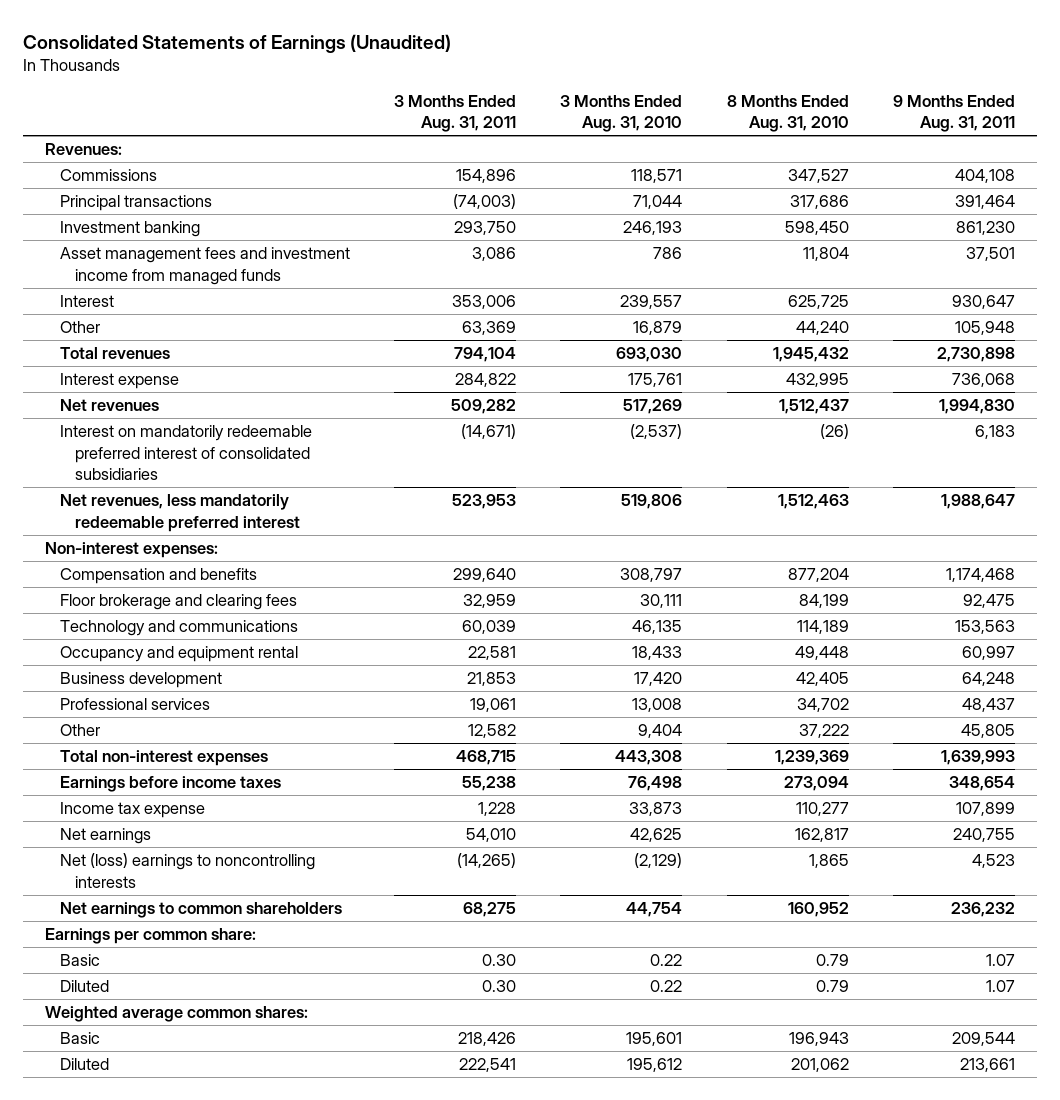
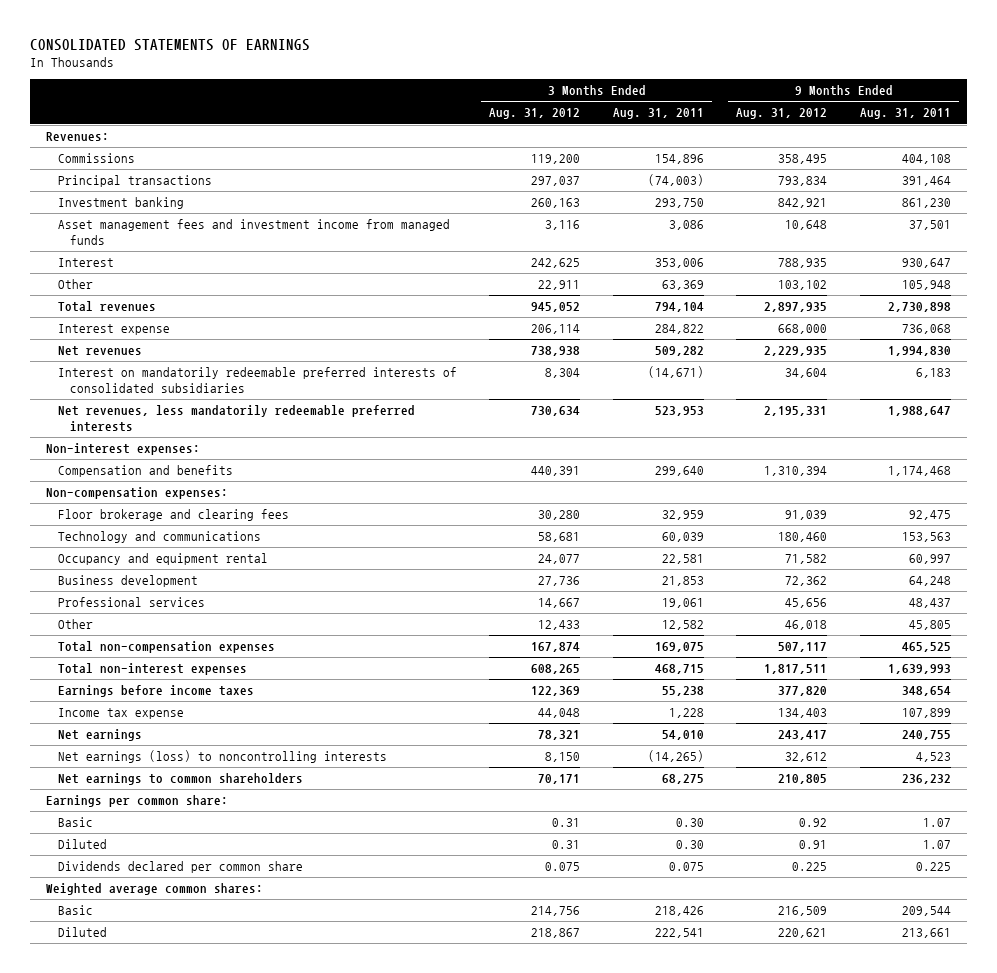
[22,33,451,53] Consolidated Statements of Earnings (Unaudited) -> [29,39,310,52] CONSOLIDATED STATEMENTS OF EARNINGS
[560,94,683,133] 3 Months Ended Aug. 31, 2010 -> none
[726,94,849,133] 8 Months Ended Aug. 31, 2010 -> none
none -> [489,108,581,120] Aug. 31, 2012
none -> [736,108,828,120] Aug. 31, 2012
[59,425,312,481] Interest on mandatorily redeemable preferred interest of consolidated subsidiaries -> [57,367,457,394] Interest on mandatorily redeemable preferred interests of consolidated subsidiaries
[59,494,300,532] Net revenues, less mandatorily redeemable preferred interest -> [57,405,415,433] Net revenues, less mandatorily redeemable preferred interests
none -> [45,487,228,500] Non-compensation expenses:
none -> [57,641,275,654] Total non-compensation expenses
[59,853,315,888] Net (loss) earnings to noncontrolling interests -> [57,750,387,764] Net earnings (loss) to noncontrolling interests
none -> [57,861,303,874] Dividends declared per common share

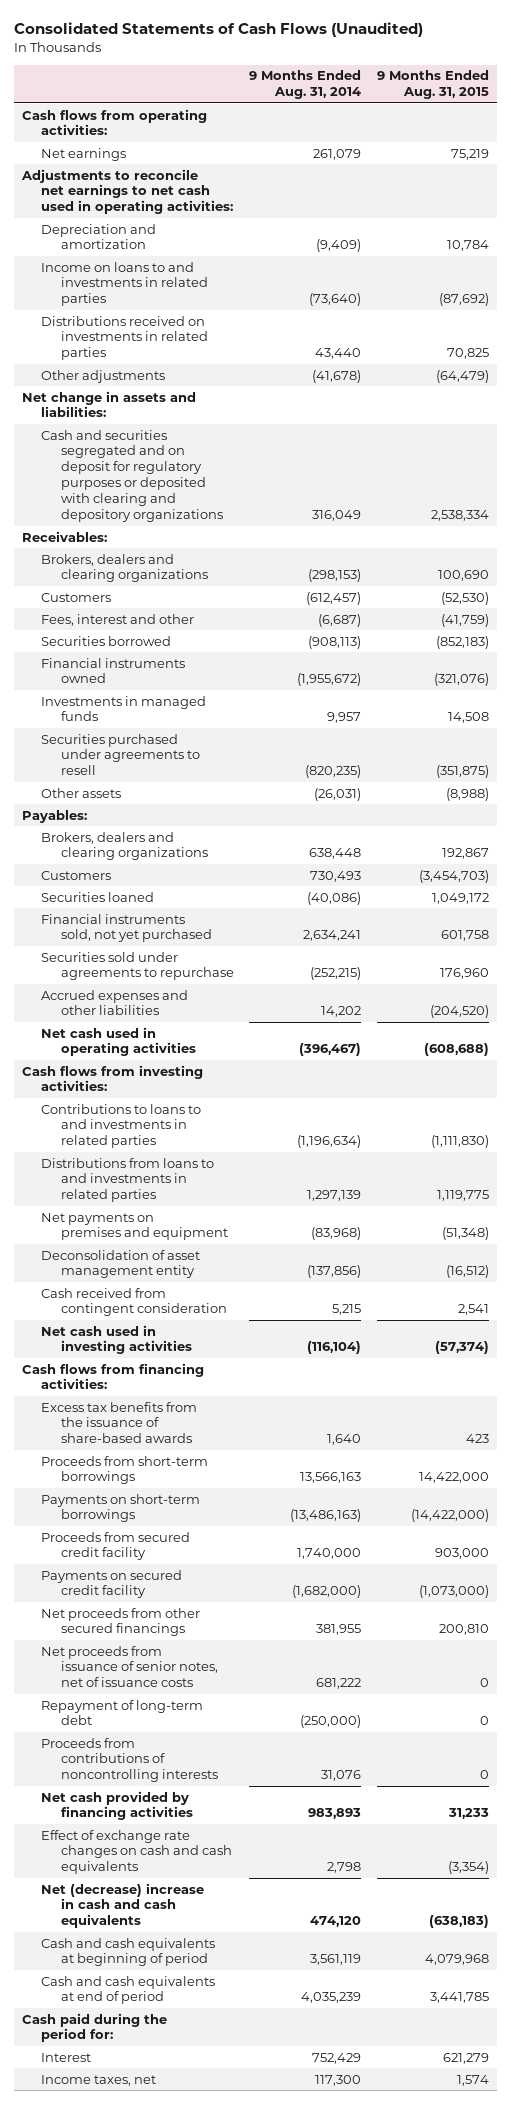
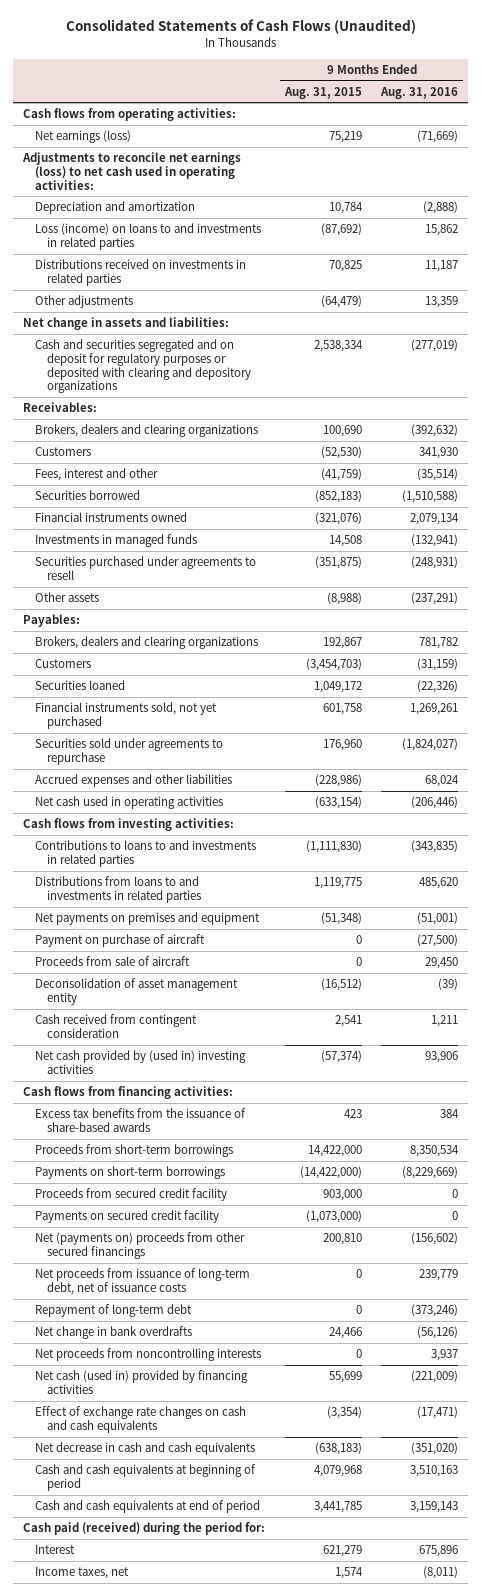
[249,70,362,100] 9 Months Ended Aug. 31, 2014 -> none
none -> [380,86,459,99] Aug. 31, 2016
[41,147,127,161] Net earnings -> [35,130,132,144] Net earnings (loss)
[20,168,234,215] Adjustments to reconcile net earnings to net cash used in operating activities: -> [22,152,242,190] Adjustments to reconcile net earnings (loss) to net cash used in operating activities:
[41,261,208,307] Income on loans to and investments in related parties -> [35,223,262,250] Loss (income) on loans to and investments in related parties
[430,1005,490,1019] (204,520) -> [314,774,362,788] (228,986)
[424,1043,490,1057] (608,688) -> [314,796,362,810] (633,154)
none -> [35,934,206,948] Payment on purchase of aircraft
none -> [35,956,191,967] Proceeds from sale of aircraft
[41,1324,192,1355] Net cash used in investing activities -> [35,1050,247,1074] Net cash provided by (used in) investing activities
[41,1607,201,1637] Net proceeds from other secured financings -> [35,1232,246,1259] Net (payments on) proceeds from other secured financings
[41,1645,218,1688] Net proceeds from issuance of senior notes, net of issuance costs -> [35,1268,251,1295] Net proceeds from issuance of long-term debt, net of issuance costs
none -> [35,1326,193,1340] Net change in bank overdrafts
[41,1737,218,1783] Proceeds from contributions of noncontrolling interests -> [35,1348,262,1362] Net proceeds from noncontrolling interests
[41,1790,193,1821] Net cash provided by financing activities -> [35,1370,249,1394] Net cash (used in) provided by financing activities
[448,1808,490,1820] 31,233 -> [328,1371,362,1384] 55,699
[41,1882,205,1929] Net (decrease) increase in cash and cash equivalents -> [35,1442,256,1456] Net decrease in cash and cash equivalents
[21,2012,167,2043] Cash paid during the period for: -> [23,1522,266,1536] Cash paid (received) during the period for:

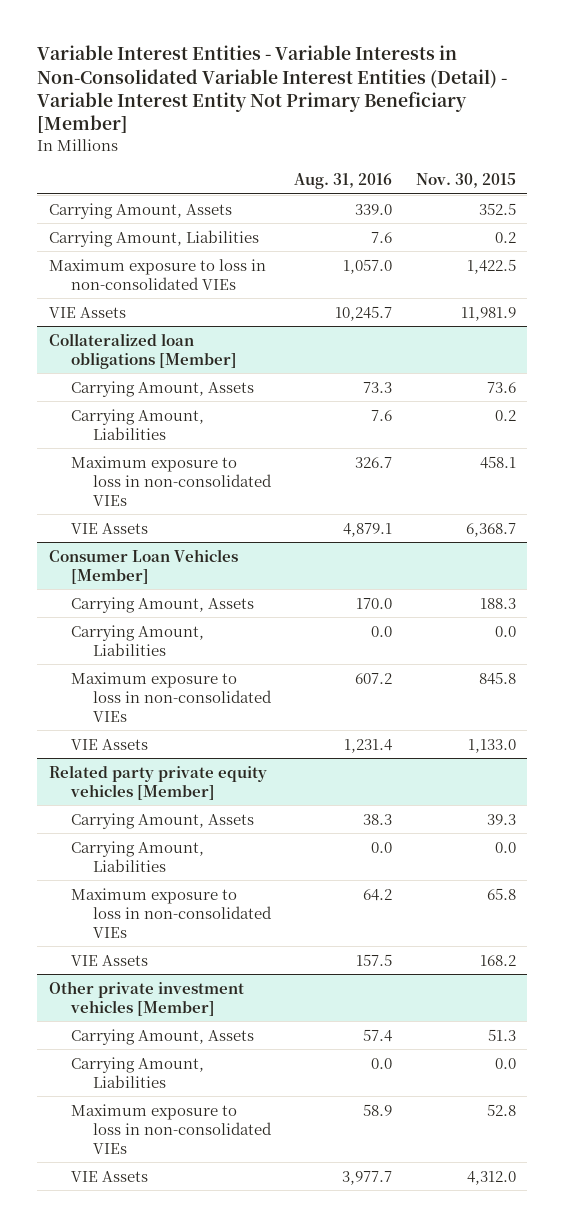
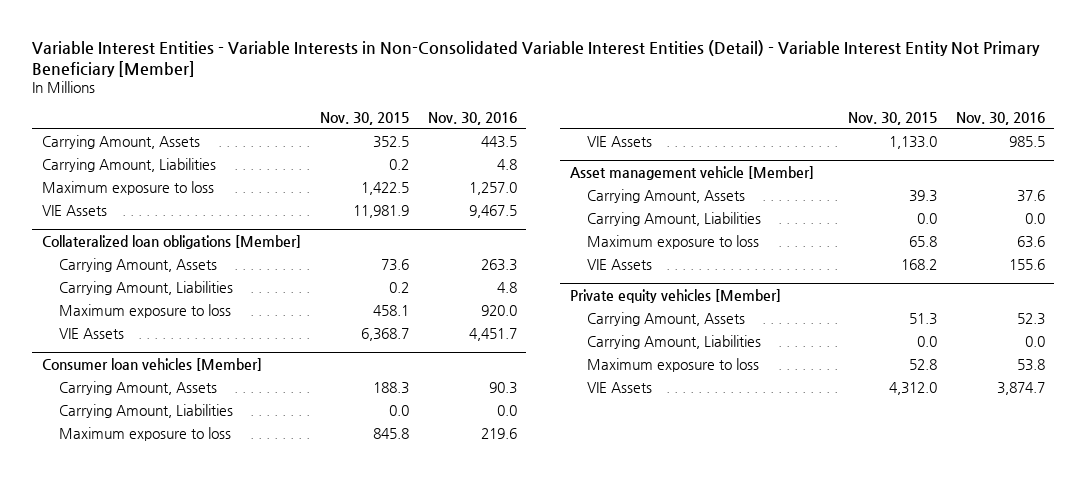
[294,173,393,190] Aug. 31, 2016 -> none
none -> [427,111,517,125] Nov. 30, 2016
[48,258,266,290] Maximum exposure to loss in non-consolidated VIEs -> [41,181,214,196] Maximum exposure to loss
[70,455,272,506] Maximum exposure to loss in non-consolidated VIEs -> [58,304,231,319] Maximum exposure to loss
[48,548,238,584] Consumer Loan Vehicles [Member] -> [41,358,262,372] Consumer loan vehicles [Member]
[70,671,272,722] Maximum exposure to loss in non-consolidated VIEs -> [58,427,231,442] Maximum exposure to loss
[48,764,267,800] Related party private equity vehicles [Member] -> [569,166,814,181] Asset management vehicle [Member]
[70,887,272,938] Maximum exposure to loss in non-consolidated VIEs -> [586,235,759,250] Maximum exposure to loss
[48,980,244,1016] Other private investment vehicles [Member] -> [569,289,781,304] Private equity vehicles [Member]
[70,1103,272,1154] Maximum exposure to loss in non-consolidated VIEs -> [586,358,759,373] Maximum exposure to loss

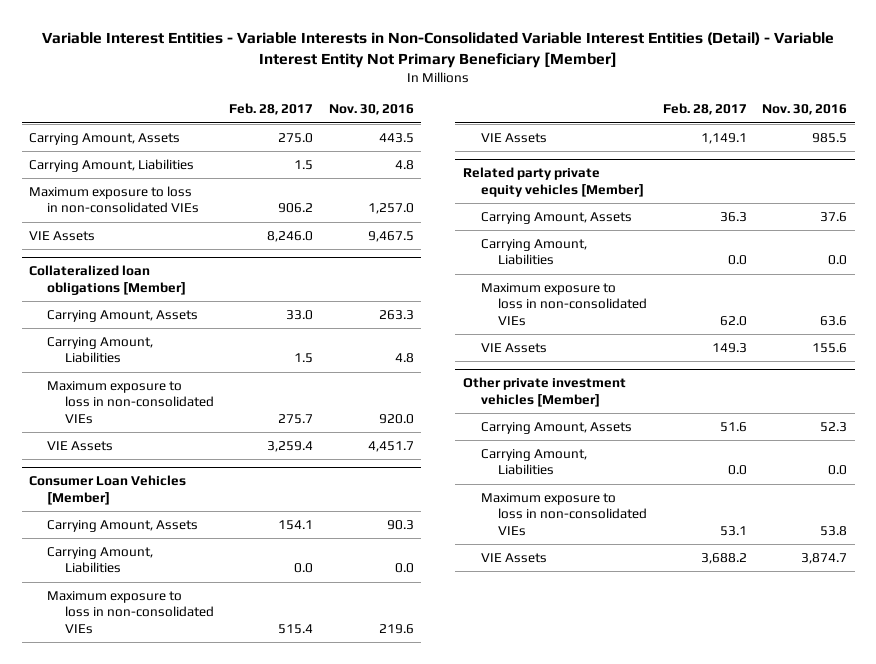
[319,111,409,125] Nov. 30, 2015 -> none
none -> [229,103,314,116] Feb. 28, 2017
[41,181,214,196] Maximum exposure to loss -> [29,185,200,214] Maximum exposure to loss in non-consolidated VIEs
[58,304,231,319] Maximum exposure to loss -> [47,380,214,424] Maximum exposure to loss in non-consolidated VIEs
[41,358,262,372] Consumer loan vehicles [Member] -> [29,475,187,505] Consumer Loan Vehicles [Member]
[58,427,231,442] Maximum exposure to loss -> [47,590,214,634] Maximum exposure to loss in non-consolidated VIEs
[569,166,814,181] Asset management vehicle [Member] -> [462,167,644,197] Related party private equity vehicles [Member]
[586,235,759,250] Maximum exposure to loss -> [480,282,648,326] Maximum exposure to loss in non-consolidated VIEs
[569,289,781,304] Private equity vehicles [Member] -> [462,377,626,407] Other private investment vehicles [Member]
[586,358,759,373] Maximum exposure to loss -> [480,492,648,536] Maximum exposure to loss in non-consolidated VIEs

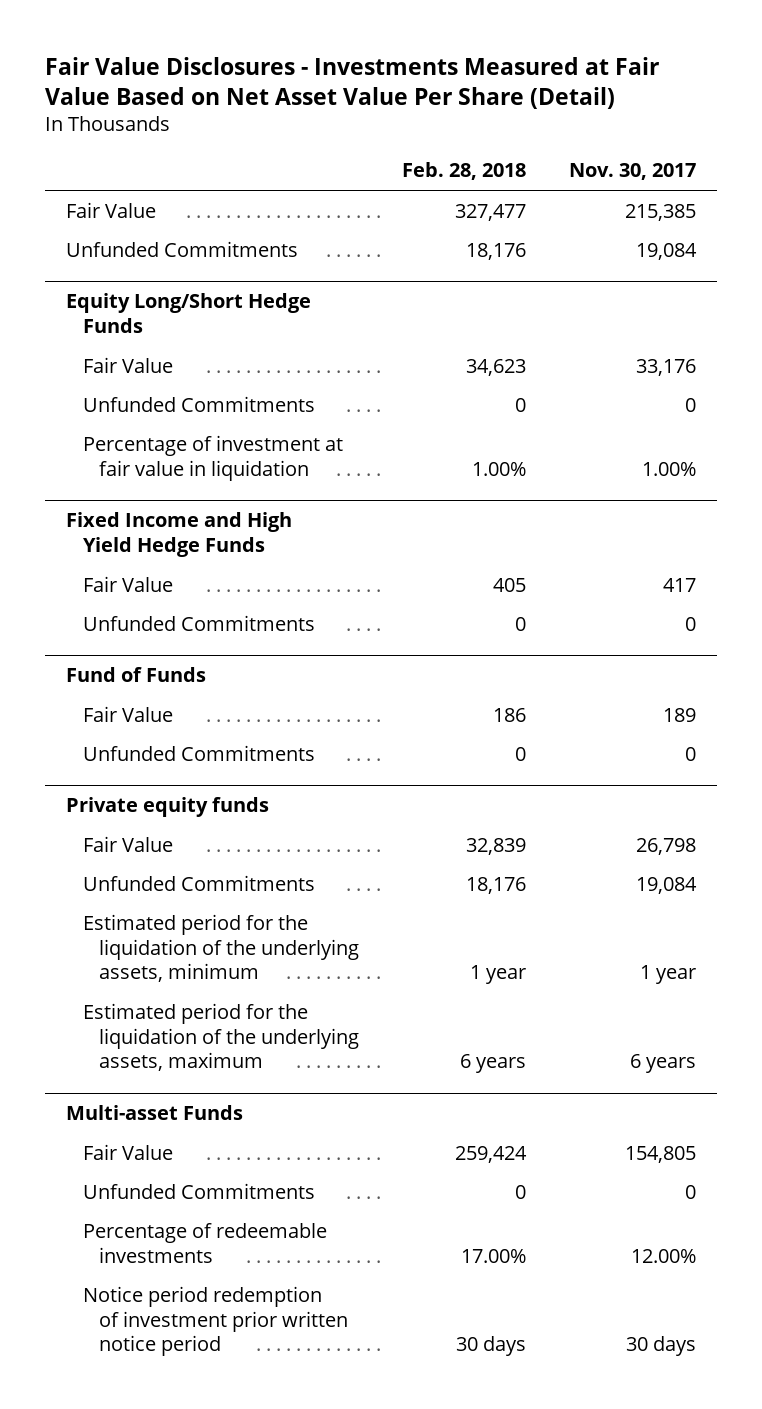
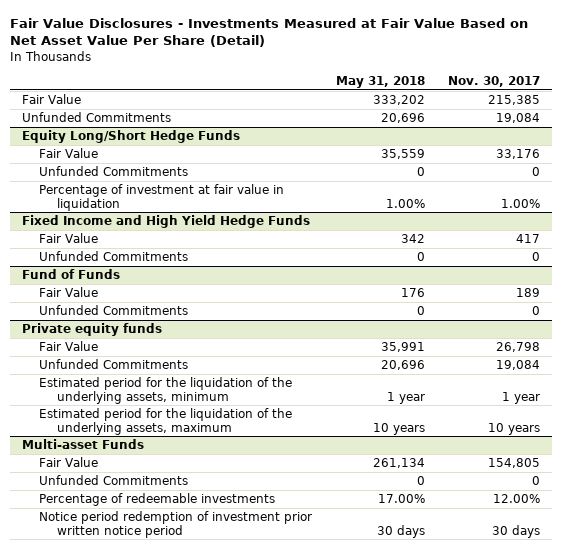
[402,162,527,181] Feb. 28, 2018 -> none
none -> [335,76,425,89] May 31, 2018
[629,1054,696,1074] 6 years -> [488,422,541,435] 10 years

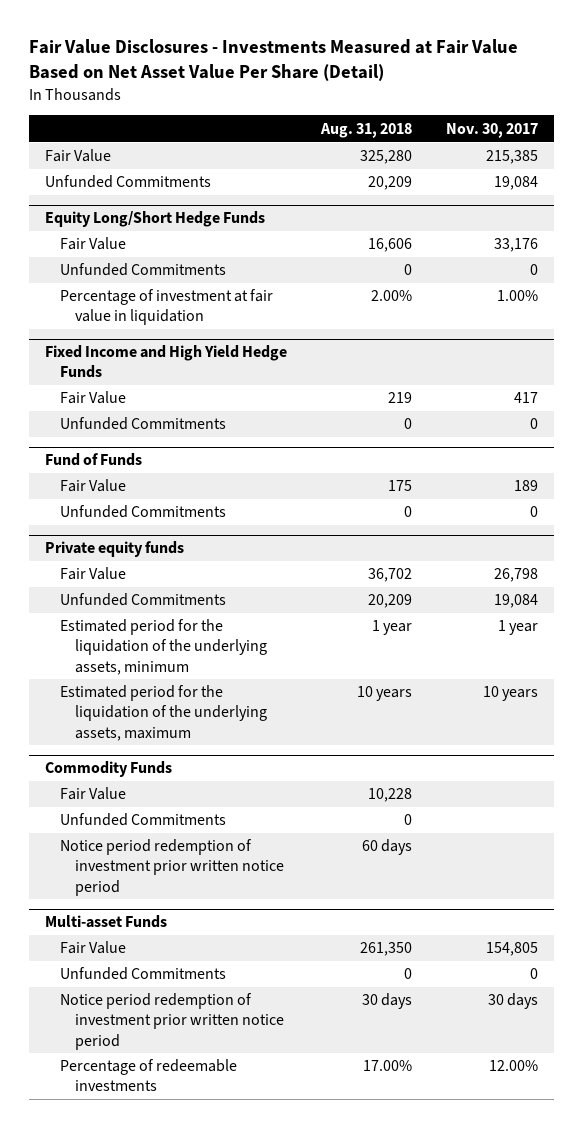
[335,76,425,89] May 31, 2018 -> none
none -> [319,122,412,138] Aug. 31, 2018
none -> [45,761,173,778] Commodity Funds
none -> [60,787,127,801] Fair Value
none -> [60,813,227,827] Unfunded Commitments
none -> [60,839,284,896] Notice period redemption of investment prior written notice period
[39,493,276,507] Percentage of redeemable investments -> [60,1059,238,1092] Percentage of redeemable investments

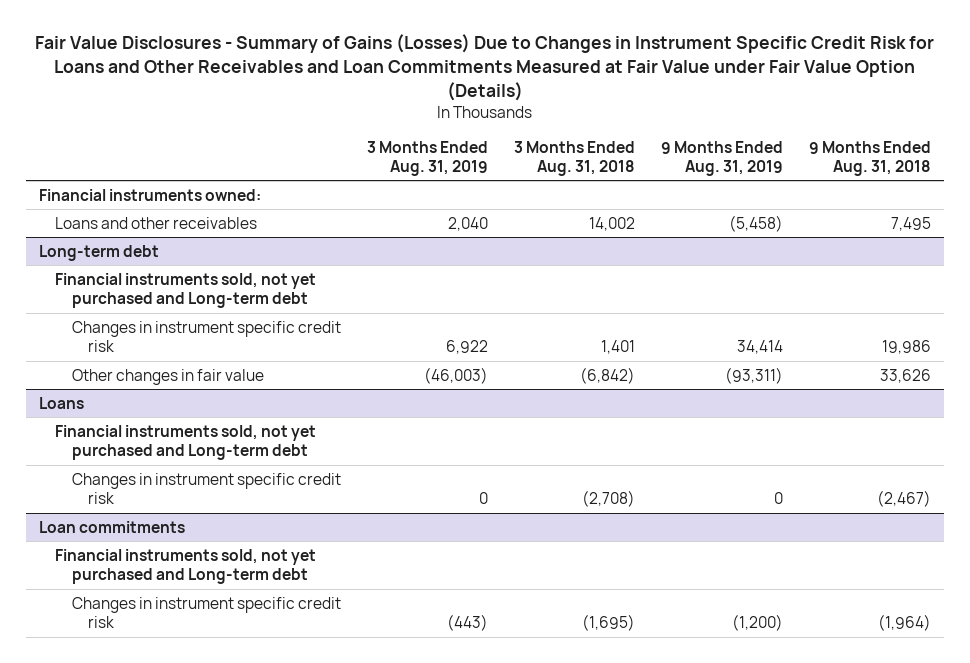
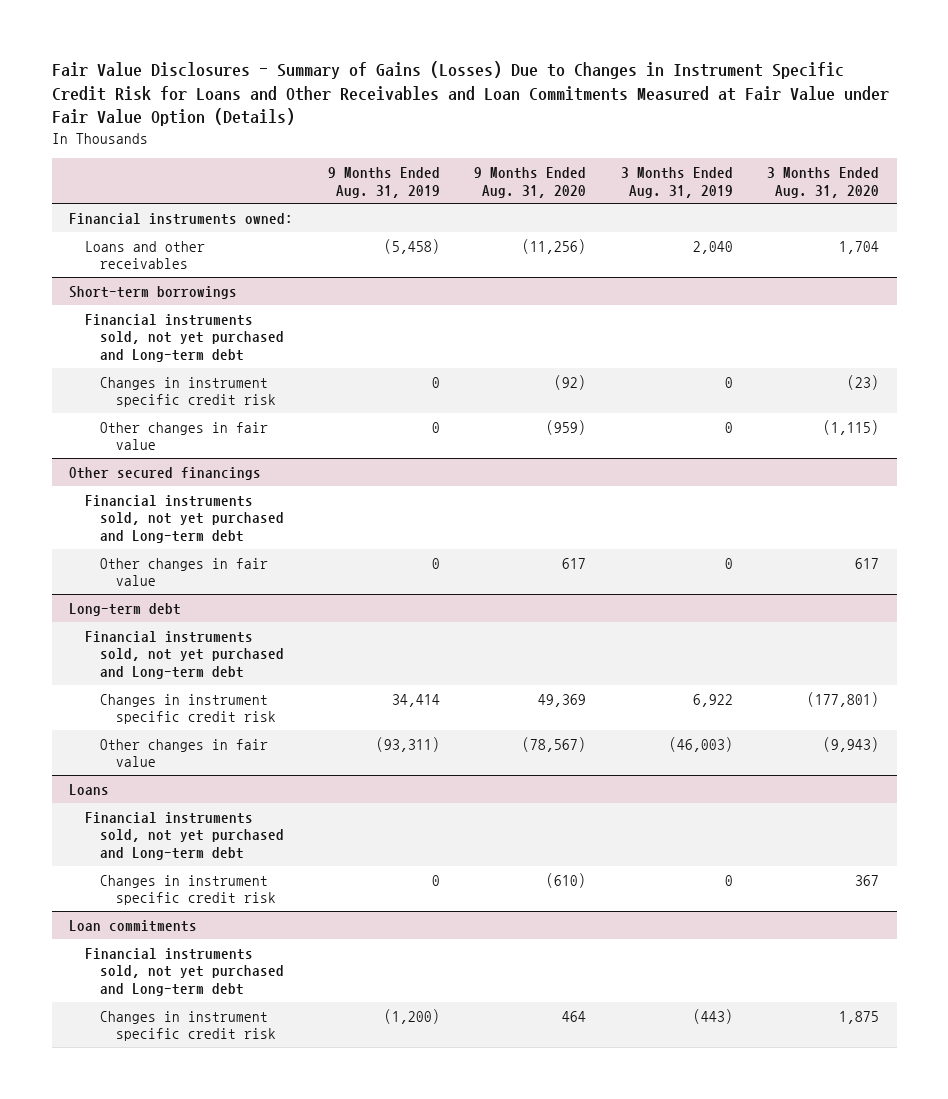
[513,140,635,176] 3 Months Ended Aug. 31, 2018 -> none
[809,140,932,176] 9 Months Ended Aug. 31, 2018 -> none
none -> [474,166,587,198] 9 Months Ended Aug. 31, 2020
none -> [767,166,880,198] 3 Months Ended Aug. 31, 2020
none -> [68,285,237,299] Short-term borrowings
none -> [84,313,285,363] Financial instruments sold, not yet purchased and Long-term debt
none -> [100,376,276,408] Changes in instrument specific credit risk
none -> [100,421,269,451] Other changes in fair value
none -> [68,466,261,480] Other secured financings
none -> [84,494,285,544] Financial instruments sold, not yet purchased and Long-term debt
none -> [100,557,269,587] Other changes in fair value

